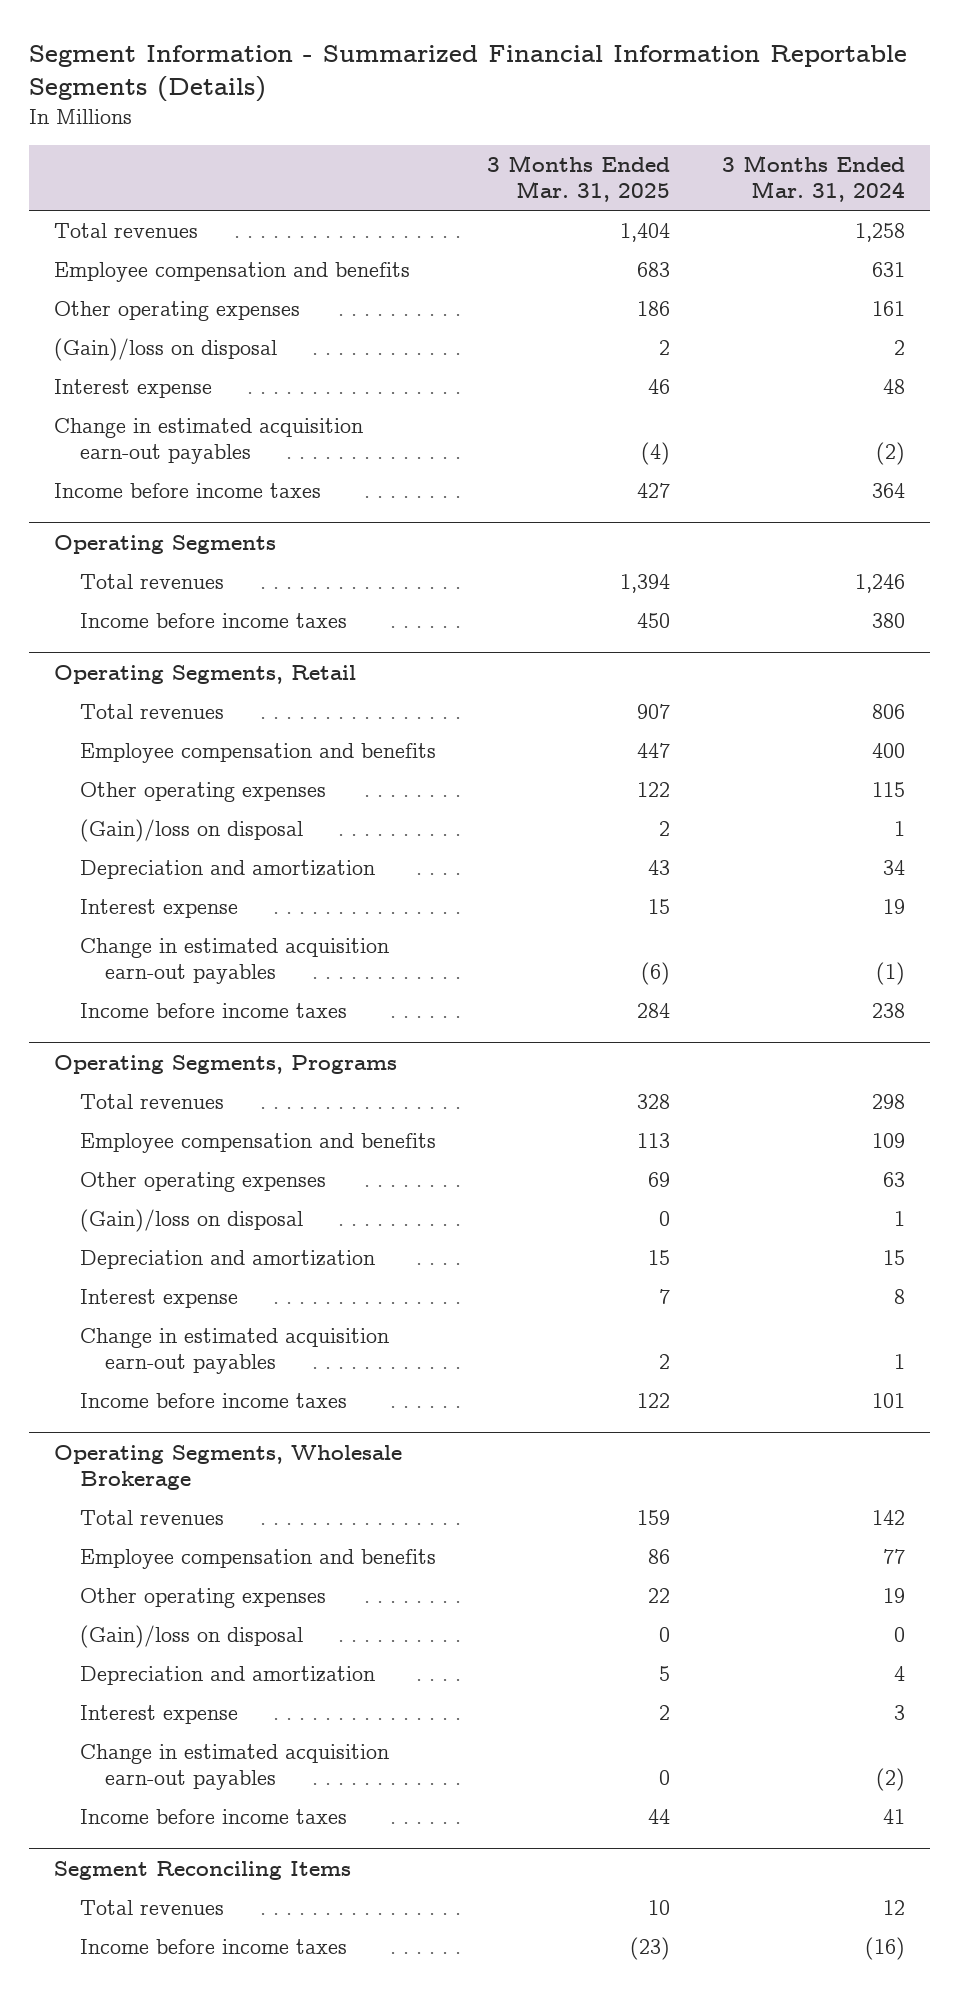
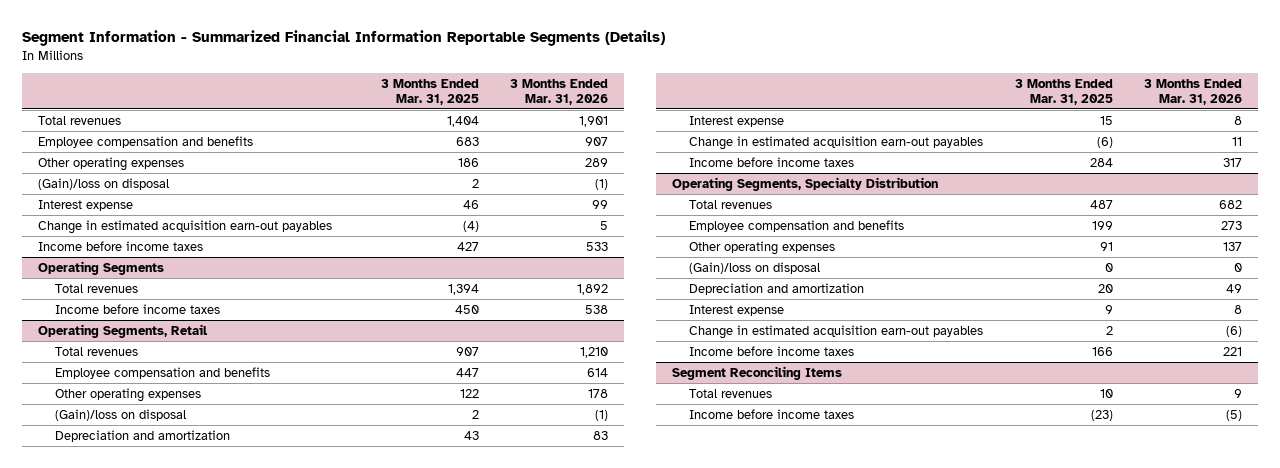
[721,155,905,202] 3 Months Ended Mar. 31, 2024 -> none
none -> [510,78,609,105] 3 Months Ended Mar. 31, 2026
[54,1054,398,1074] Operating Segments, Programs -> none
none -> [671,176,938,191] Operating Segments, Specialty Distribution
[637,1094,671,1110] 328 -> [1089,199,1113,209] 487
[637,1133,671,1149] 113 -> [1091,220,1113,230] 199
[648,1172,671,1188] 69 -> [1099,241,1113,251] 91
[648,1250,671,1266] 15 -> [1097,283,1113,293] 20
[659,1289,671,1305] 7 -> [1104,304,1113,314] 9
[54,1444,403,1490] Operating Segments, Wholesale Brokerage -> none
[79,1510,224,1526] Total revenues -> none
[79,1549,436,1570] Employee compensation and benefits -> none
[79,1588,326,1609] Other operating expenses -> none
[79,1625,303,1649] (Gain)/loss on disposal -> none
[79,1666,375,1686] Depreciation and amortization -> none
[79,1705,238,1725] Interest expense -> none
[79,1744,389,1790] Change in estimated acquisition earn-out payables -> none
[79,1809,347,1825] Income before income taxes -> none
[637,1393,671,1409] 122 -> [1091,346,1113,356] 166

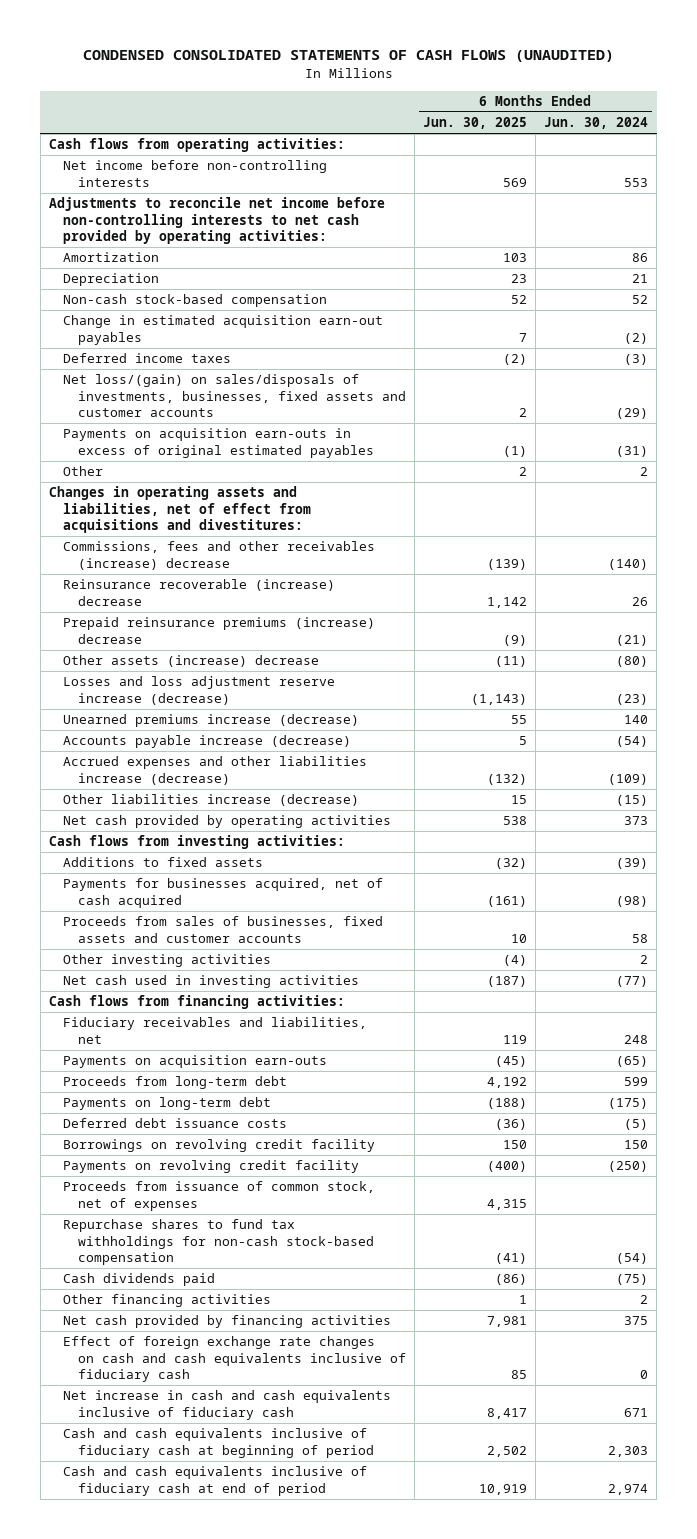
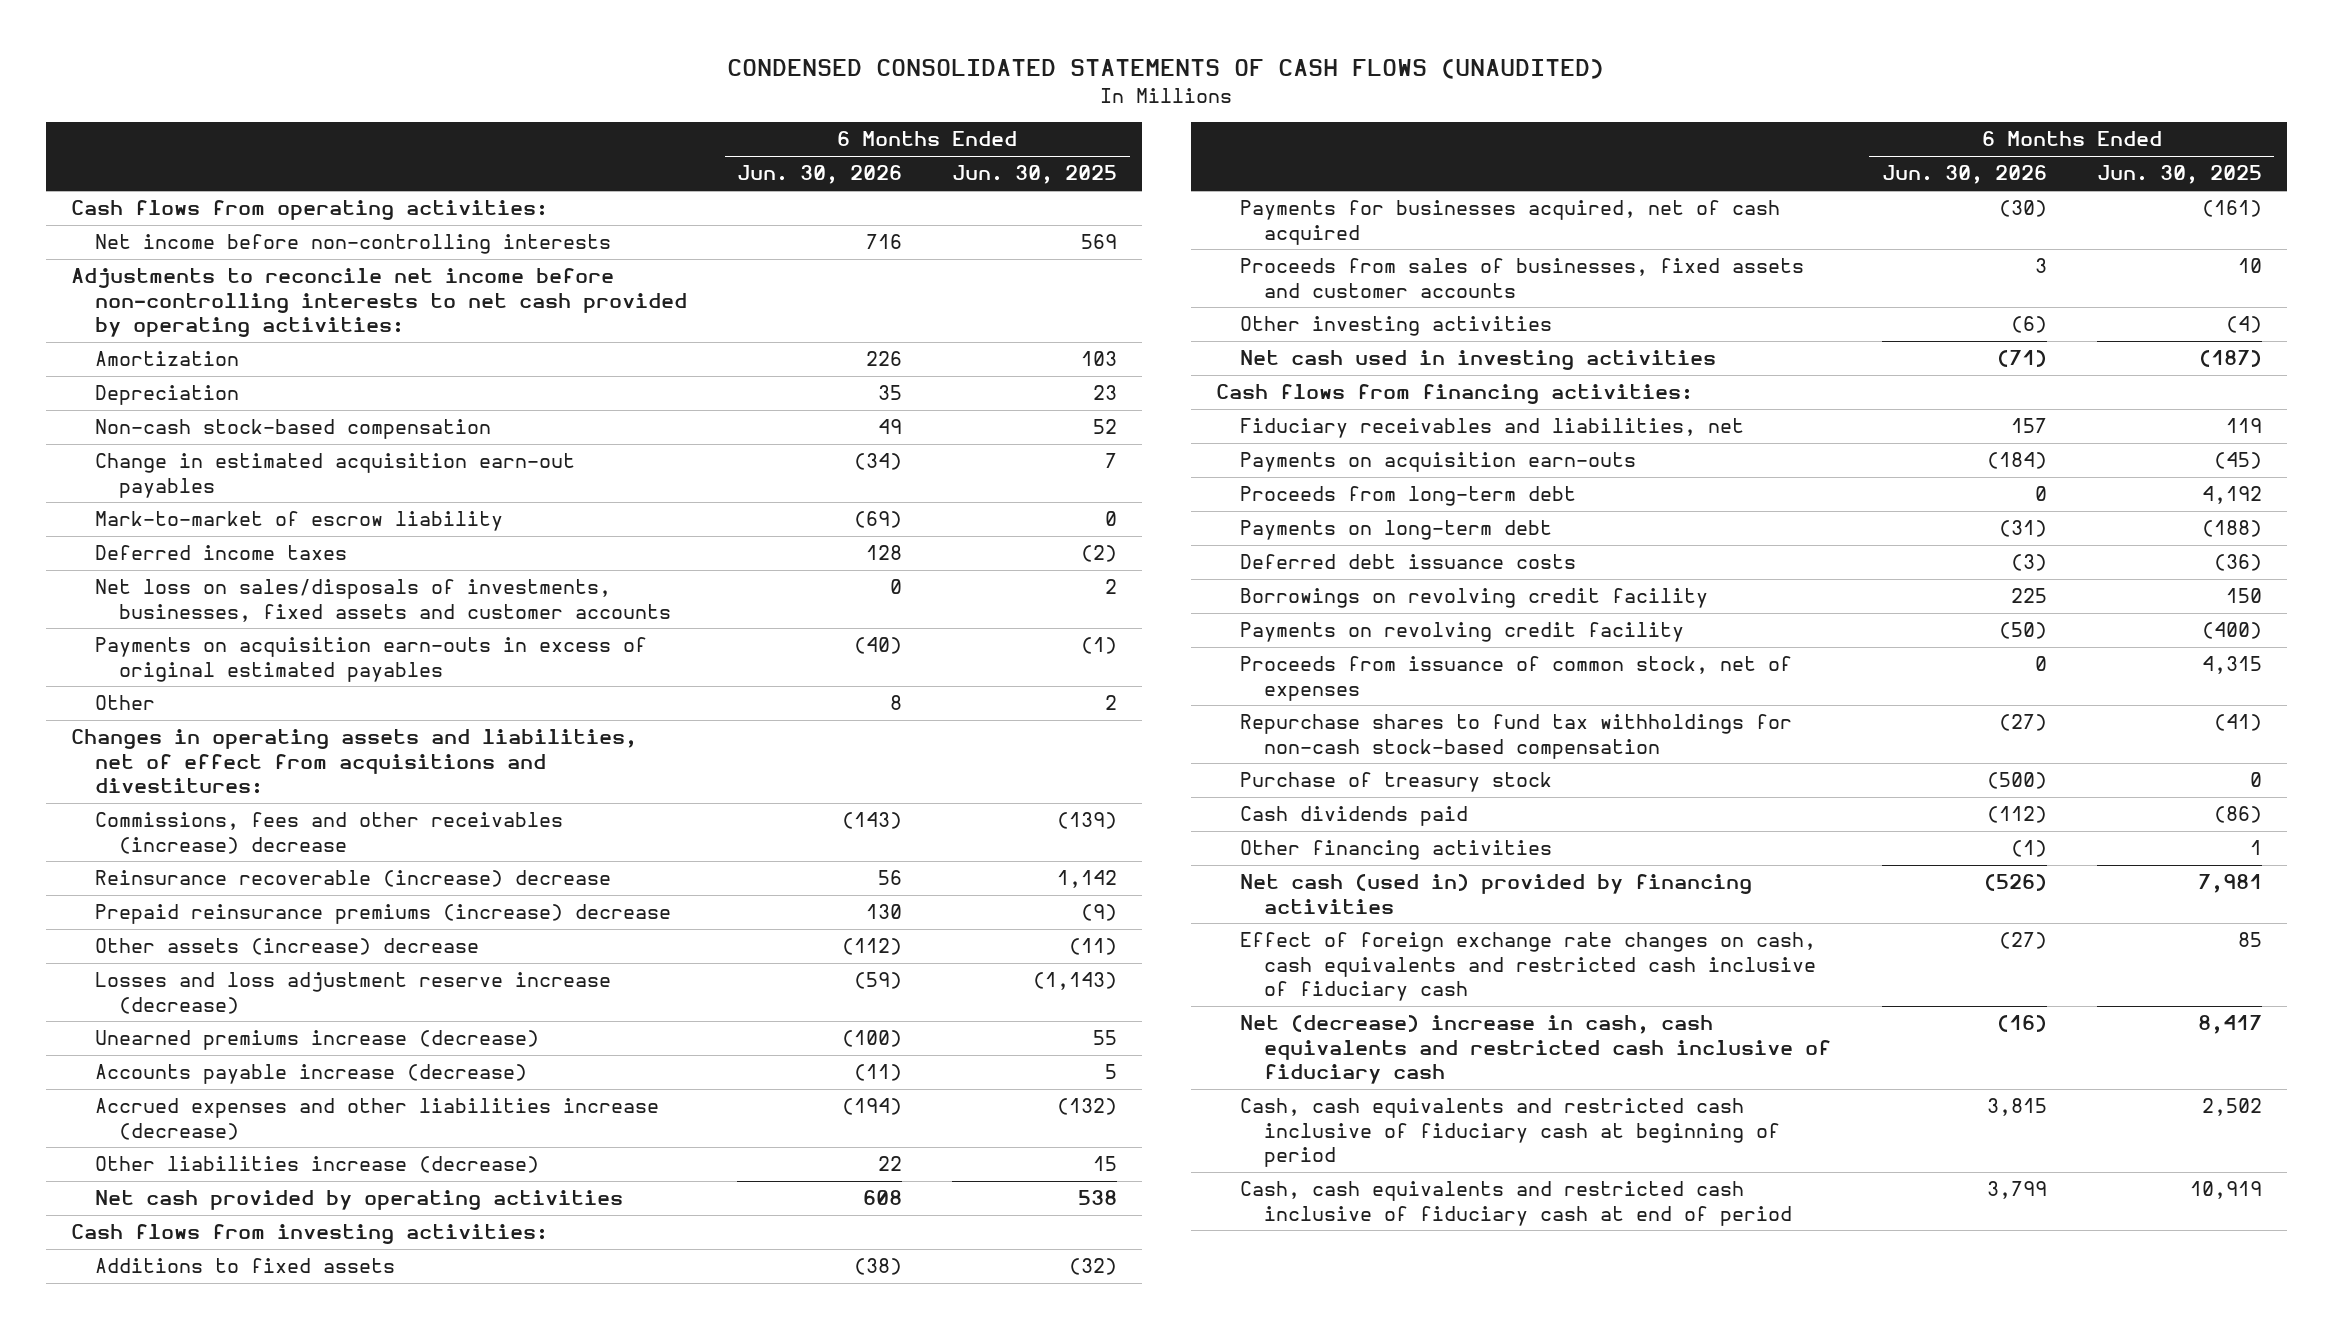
[544,117,649,130] Jun. 30, 2024 -> none
none -> [737,165,903,185] Jun. 30, 2026
none -> [95,511,504,532] Mark-to-market of escrow liability
[63,374,406,418] Net loss/(gain) on sales/disposals of investments, businesses, fixed assets and customer accounts -> [95,579,671,622] Net loss on sales/disposals of investments, businesses, fixed assets and customer accounts
none -> [1239,772,1552,793] Purchase of treasury stock
[63,1315,392,1329] Net cash provided by financing activities -> [1239,874,1752,914] Net cash (used in) provided by financing activities
[63,1336,406,1383] Effect of foreign exchange rate changes on cash and cash equivalents inclusive of fiduciary cash -> [1239,932,1816,1002] Effect of foreign exchange rate changes on cash, cash equivalents and restricted cash inclusive of fiduciary cash
[63,1390,392,1420] Net increase in cash and cash equivalents inclusive of fiduciary cash -> [1239,1015,1831,1085] Net (decrease) increase in cash, cash equivalents and restricted cash inclusive of fiduciary cash
[63,1428,374,1458] Cash and cash equivalents inclusive of fiduciary cash at beginning of period -> [1239,1098,1780,1168] Cash, cash equivalents and restricted cash inclusive of fiduciary cash at beginning of period
[63,1466,368,1496] Cash and cash equivalents inclusive of fiduciary cash at end of period -> [1239,1181,1792,1226] Cash, cash equivalents and restricted cash inclusive of fiduciary cash at end of period

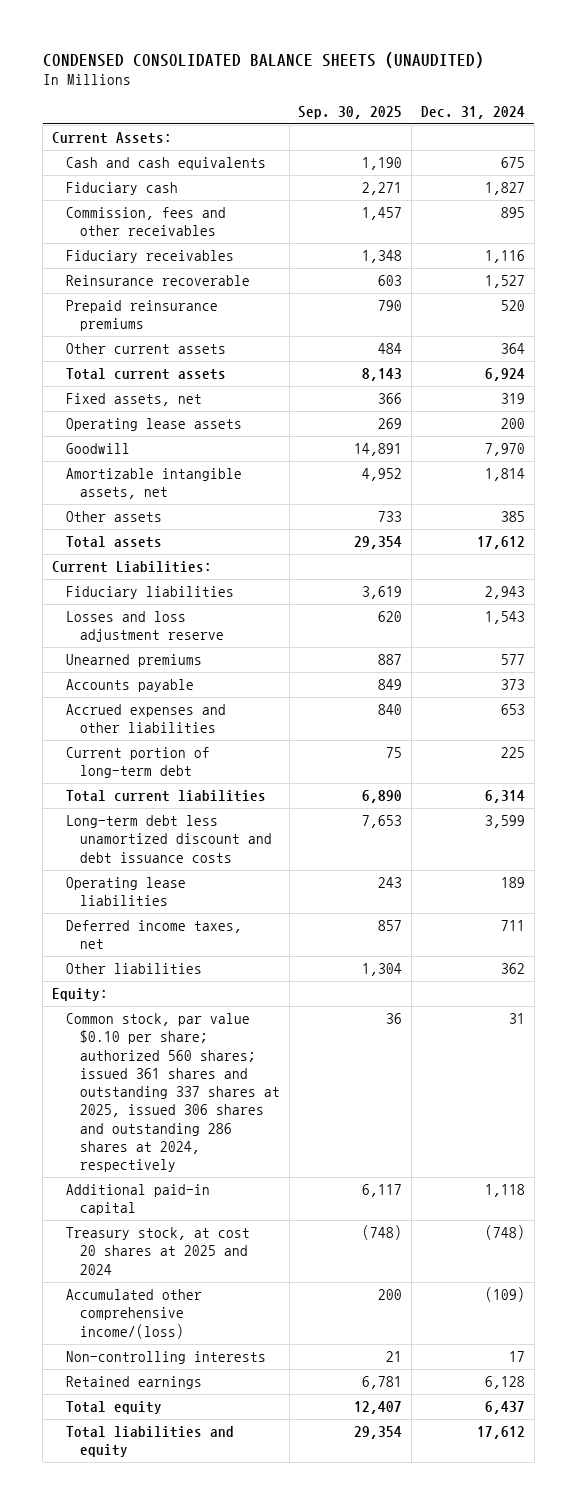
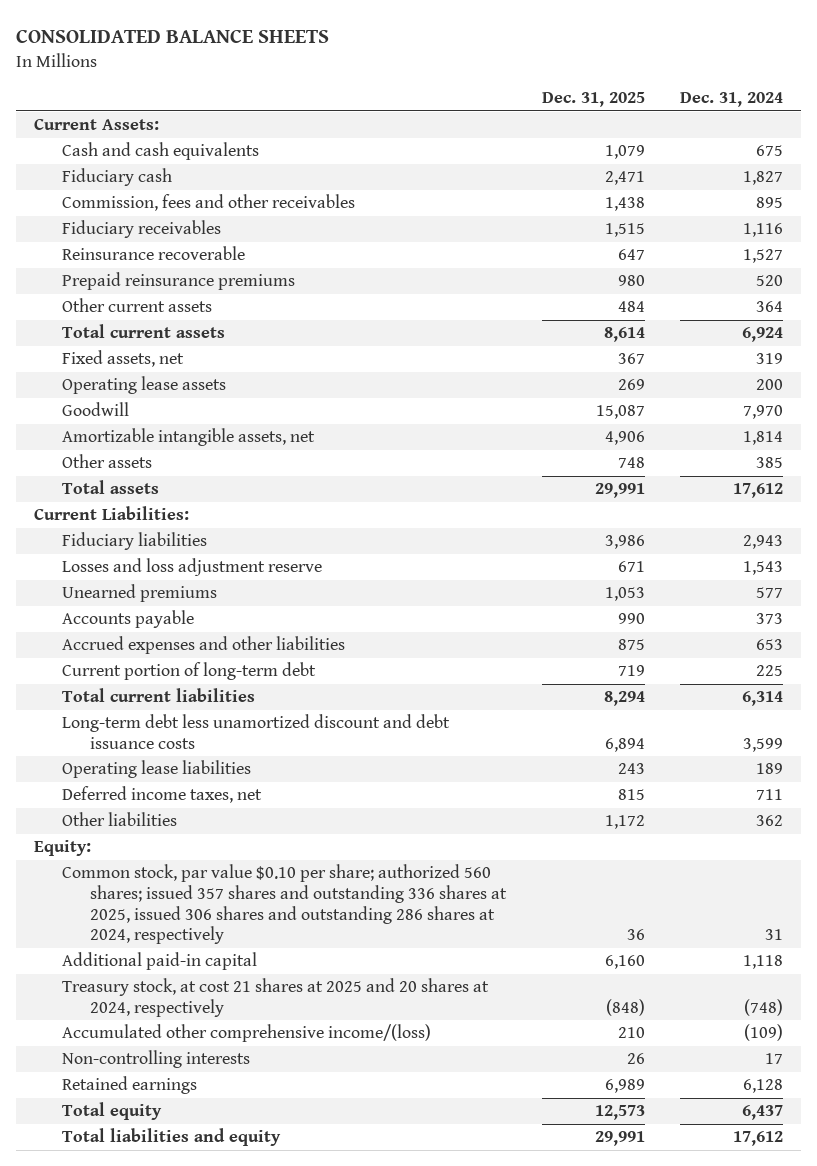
[42,51,484,68] CONDENSED CONSOLIDATED BALANCE SHEETS (UNAUDITED) -> [15,30,329,44] CONSOLIDATED BALANCE SHEETS
[298,105,403,119] Sep. 30, 2025 -> none
none -> [541,92,645,108] Dec. 31, 2025
[65,1013,280,1173] Common stock, par value $0.10 per share; authorized 560 shares; issued 361 shares and outstanding 337 shares at 2025, issued 306 shares and outstanding 286 shares at 2024, respectively -> [61,864,507,945] Common stock, par value $0.10 per share; authorized 560 shares; issued 357 shares and outstanding 336 shares at 2025, issued 306 shares and outstanding 286 shares at 2024, respectively
[65,1227,250,1275] Treasury stock, at cost 20 shares at 2025 and 2024 -> [61,978,489,1018] Treasury stock, at cost 21 shares at 2025 and 20 shares at 2024, respectively

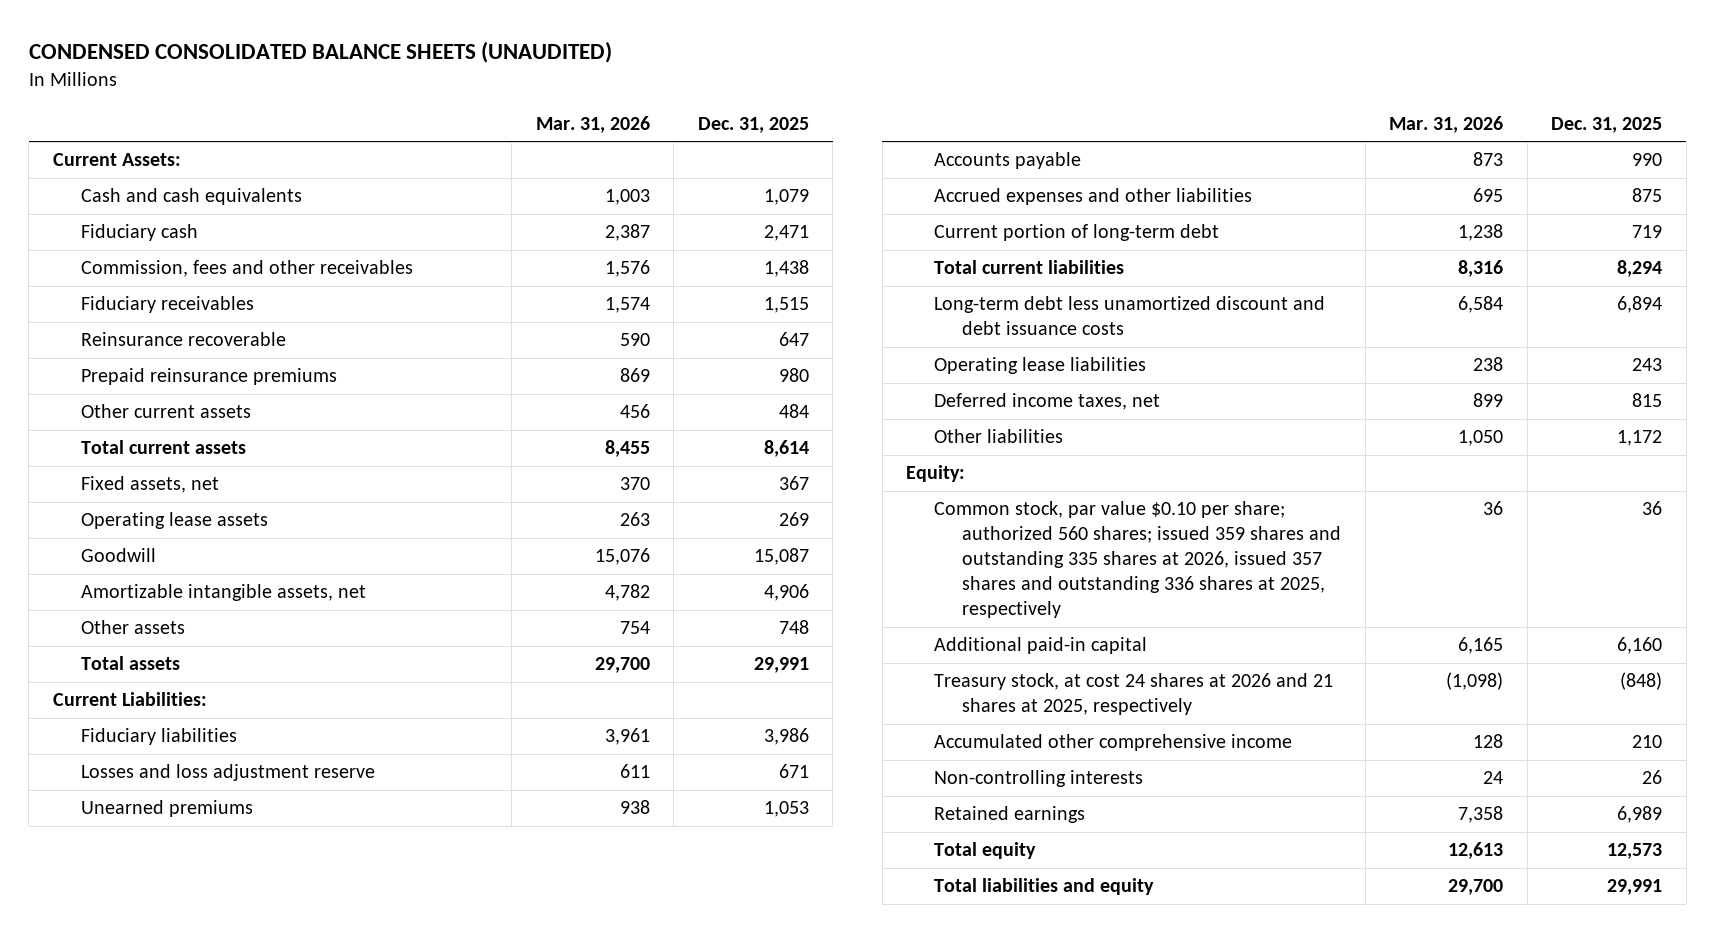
[15,30,329,44] CONSOLIDATED BALANCE SHEETS -> [28,41,612,64] CONDENSED CONSOLIDATED BALANCE SHEETS (UNAUDITED)
[680,92,784,108] Dec. 31, 2024 -> none
none -> [535,115,650,133] Mar. 31, 2026
[61,864,507,945] Common stock, par value $0.10 per share; authorized 560 shares; issued 357 shares and outstanding 336 shares at 2025, issued 306 shares and outstanding 286 shares at 2024, respectively -> [934,501,1342,619] Common stock, par value $0.10 per share; authorized 560 shares; issued 359 shares and outstanding 335 shares at 2026, issued 357 shares and outstanding 336 shares at 2025, respectively
[61,978,489,1018] Treasury stock, at cost 21 shares at 2025 and 20 shares at 2024, respectively -> [934,673,1334,716] Treasury stock, at cost 24 shares at 2026 and 21 shares at 2025, respectively
[61,1024,431,1043] Accumulated other comprehensive income/(loss) -> [934,734,1293,752] Accumulated other comprehensive income

